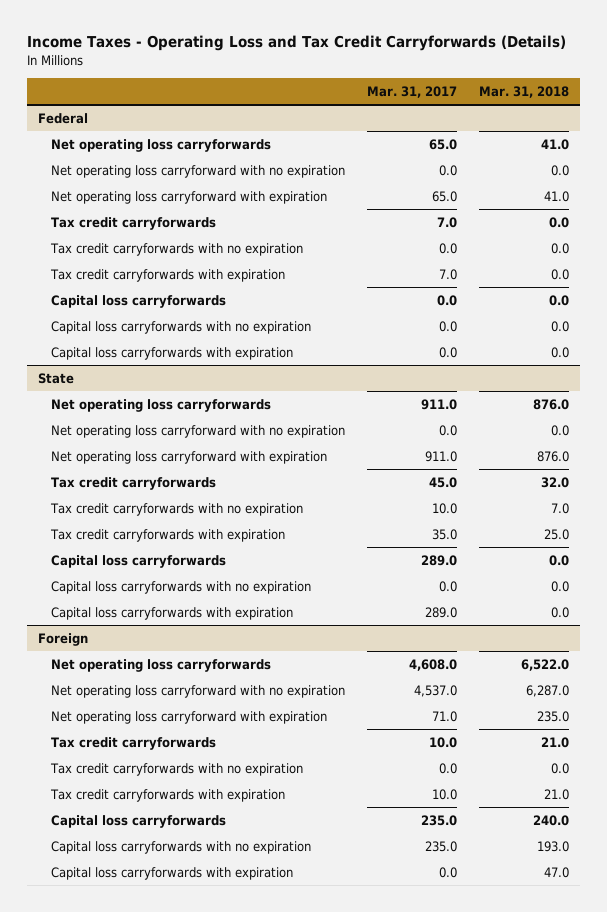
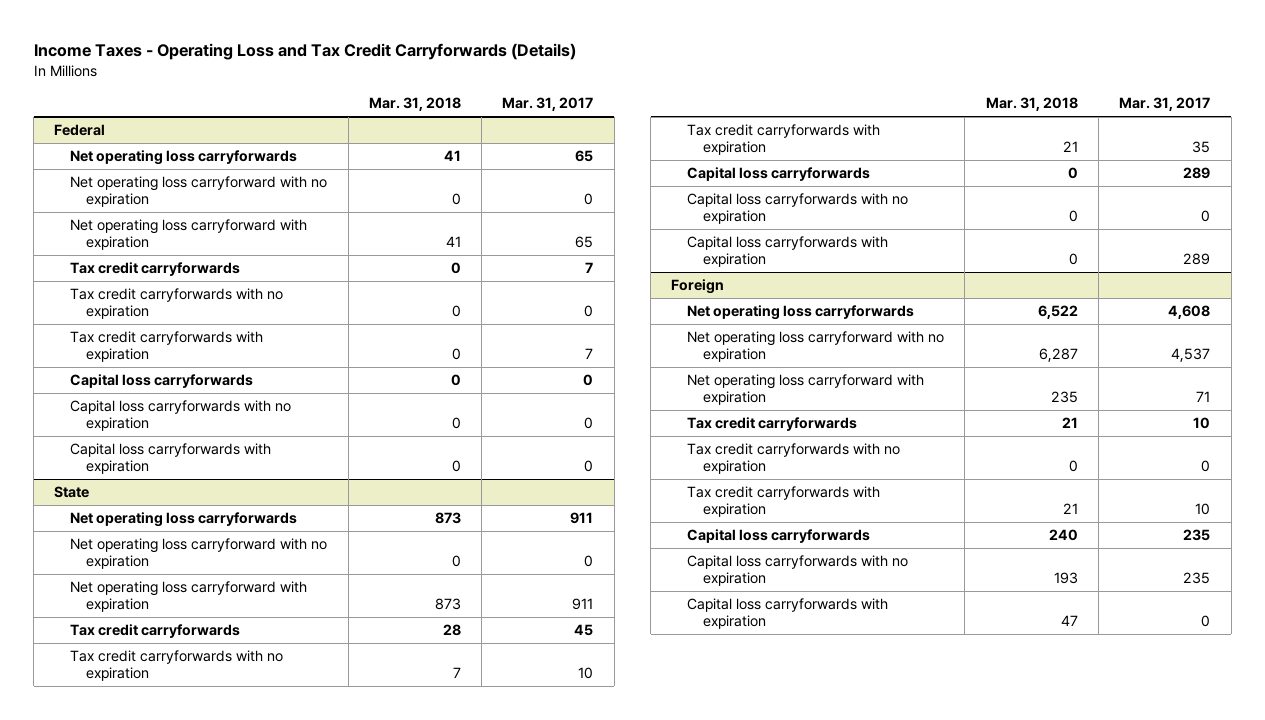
[428,138,457,150] 65.0 -> [575,150,594,163] 65
[540,138,569,150] 41.0 -> [443,150,461,162] 41
[438,164,457,176] 0.0 -> [584,193,594,206] 0
[550,164,569,176] 0.0 -> [451,193,461,206] 0
[431,190,457,202] 65.0 -> [575,236,594,249] 65
[543,190,569,202] 41.0 -> [445,236,461,248] 41
[436,216,457,228] 7.0 -> [585,262,594,274] 7
[548,216,569,228] 0.0 -> [450,262,461,275] 0
[438,242,457,254] 0.0 -> [584,305,594,318] 0
[550,242,569,254] 0.0 -> [451,305,461,318] 0
[438,268,457,280] 7.0 -> [585,348,594,360] 7
[550,268,569,280] 0.0 -> [451,348,461,361] 0
[436,294,457,306] 0.0 -> [583,374,594,387] 0
[548,294,569,306] 0.0 -> [450,374,461,387] 0
[438,320,457,332] 0.0 -> [584,417,594,430] 0
[550,320,569,332] 0.0 -> [451,417,461,430] 0
[438,346,457,358] 0.0 -> [584,460,594,473] 0
[550,346,569,358] 0.0 -> [451,460,461,473] 0
[420,398,457,410] 911.0 -> [570,512,594,525] 911
[532,398,569,410] 876.0 -> [434,512,461,525] 873
[438,424,457,436] 0.0 -> [584,555,594,568] 0
[550,424,569,436] 0.0 -> [451,555,461,568] 0
[424,450,457,462] 911.0 -> [572,598,594,611] 911
[536,450,569,462] 876.0 -> [434,598,461,611] 873
[428,476,457,488] 45.0 -> [574,624,594,637] 45
[540,476,569,488] 32.0 -> [442,624,461,637] 28
[431,502,457,514] 10.0 -> [578,667,594,680] 10
[550,502,569,514] 7.0 -> [452,667,461,679] 7
[431,528,457,540] 35.0 -> [1192,141,1211,154] 35
[543,528,569,540] 25.0 -> [1062,141,1078,153] 21
[420,554,457,566] 289.0 -> [1183,167,1211,180] 289
[548,554,569,566] 0.0 -> [1067,167,1078,180] 0
[438,580,457,592] 0.0 -> [1201,210,1211,223] 0
[550,580,569,592] 0.0 -> [1068,210,1078,223] 0
[424,606,457,618] 289.0 -> [1183,253,1211,266] 289
[550,606,569,618] 0.0 -> [1068,253,1078,266] 0
[408,658,457,671] 4,608.0 -> [1168,305,1211,320] 4,608
[520,658,569,671] 6,522.0 -> [1037,305,1078,320] 6,522
[413,684,457,697] 4,537.0 -> [1171,348,1211,363] 4,537
[525,684,569,697] 6,287.0 -> [1038,348,1078,363] 6,287
[431,710,457,722] 71.0 -> [1196,391,1211,403] 71
[536,710,569,722] 235.0 -> [1050,391,1078,404] 235
[428,736,457,748] 10.0 -> [1193,417,1211,430] 10
[540,736,569,748] 21.0 -> [1061,417,1078,429] 21
[438,762,457,774] 0.0 -> [1201,460,1211,473] 0
[550,762,569,774] 0.0 -> [1068,460,1078,473] 0
[431,788,457,800] 10.0 -> [1195,503,1211,516] 10
[543,788,569,800] 21.0 -> [1062,503,1078,515] 21
[420,814,457,826] 235.0 -> [1183,529,1211,542] 235
[532,814,569,826] 240.0 -> [1048,529,1078,542] 240
[424,840,457,852] 235.0 -> [1183,572,1211,585] 235
[536,840,569,852] 193.0 -> [1053,572,1078,585] 193
[438,866,457,878] 0.0 -> [1201,615,1211,628] 0
[543,866,569,878] 47.0 -> [1060,615,1078,627] 47

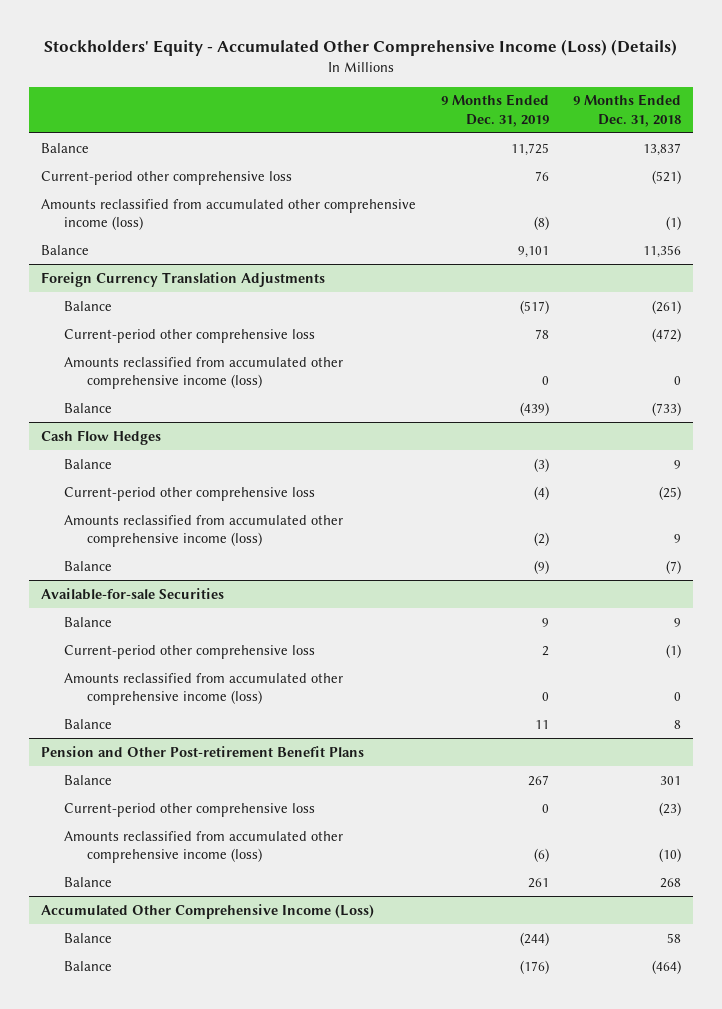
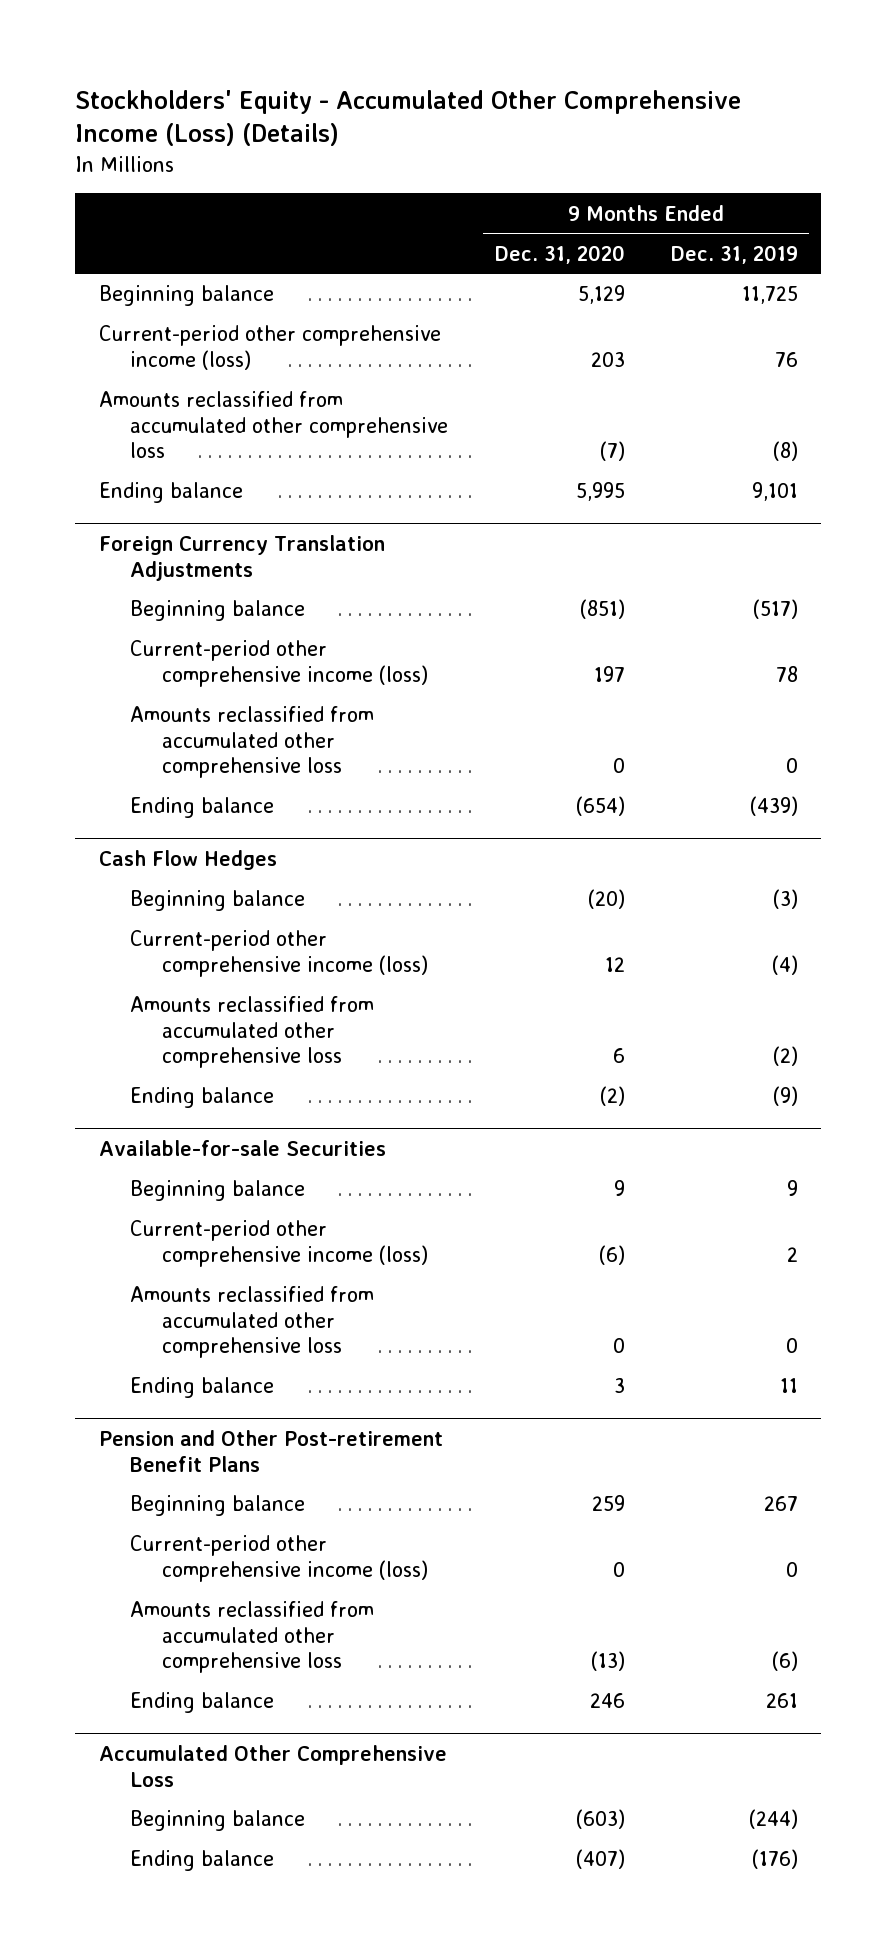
[572,94,681,127] 9 Months Ended Dec. 31, 2018 -> none
none -> [494,244,625,264] Dec. 31, 2020
[41,142,90,153] Balance -> [98,285,274,307] Beginning balance
[41,170,293,185] Current-period other comprehensive loss -> [98,325,441,370] Current-period other comprehensive income (loss)
[41,198,417,231] Amounts reclassified from accumulated other comprehensive income (loss) -> [98,391,449,459] Amounts reclassified from accumulated other comprehensive loss
[41,244,90,255] Balance -> [98,482,243,504] Ending balance
[64,300,113,311] Balance -> [130,600,306,622] Beginning balance
[64,328,316,343] Current-period other comprehensive loss -> [130,640,429,687] Current-period other comprehensive income (loss)
[64,356,344,390] Amounts reclassified from accumulated other comprehensive income (loss) -> [130,706,375,779] Amounts reclassified from accumulated other comprehensive loss
[64,402,113,413] Balance -> [130,797,275,819] Ending balance
[64,458,113,469] Balance -> [130,890,306,912] Beginning balance
[64,486,316,501] Current-period other comprehensive loss -> [130,930,429,977] Current-period other comprehensive income (loss)
[64,514,344,548] Amounts reclassified from accumulated other comprehensive income (loss) -> [130,996,375,1069] Amounts reclassified from accumulated other comprehensive loss
[64,560,113,571] Balance -> [130,1087,275,1109] Ending balance
[64,616,113,627] Balance -> [130,1180,306,1202] Beginning balance
[64,644,316,659] Current-period other comprehensive loss -> [130,1220,429,1267] Current-period other comprehensive income (loss)
[64,672,344,706] Amounts reclassified from accumulated other comprehensive income (loss) -> [130,1286,375,1359] Amounts reclassified from accumulated other comprehensive loss
[64,718,113,729] Balance -> [130,1377,275,1399] Ending balance
[64,774,113,785] Balance -> [130,1495,306,1517] Beginning balance
[64,802,316,817] Current-period other comprehensive loss -> [130,1535,429,1582] Current-period other comprehensive income (loss)
[64,830,344,864] Amounts reclassified from accumulated other comprehensive income (loss) -> [130,1601,375,1674] Amounts reclassified from accumulated other comprehensive loss
[64,876,113,887] Balance -> [130,1692,275,1714] Ending balance
[41,903,375,919] Accumulated Other Comprehensive Income (Loss) -> [98,1745,447,1787] Accumulated Other Comprehensive Loss
[64,932,113,943] Balance -> [130,1810,306,1832] Beginning balance
[64,960,113,971] Balance -> [130,1850,275,1872] Ending balance

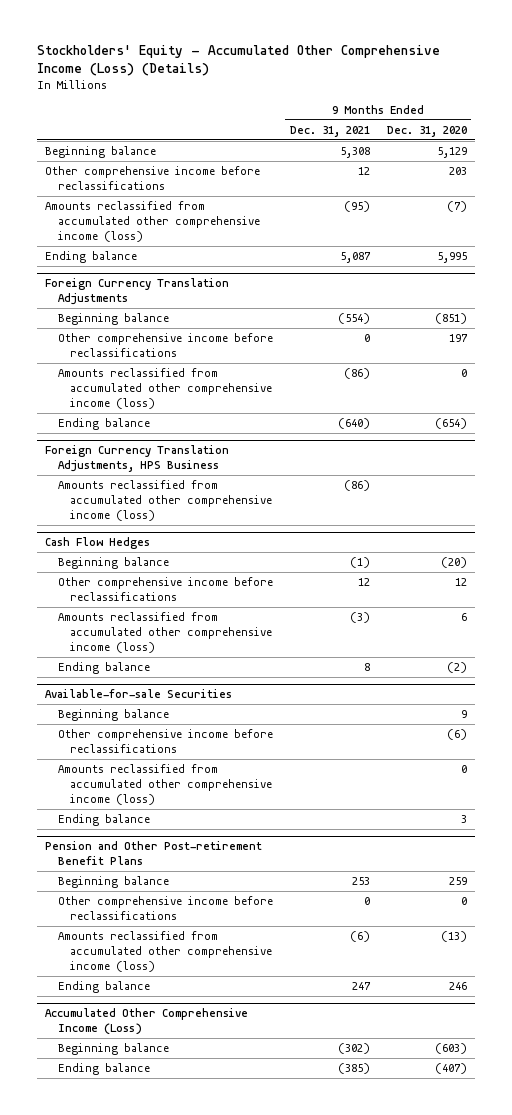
[670,244,798,264] Dec. 31, 2019 -> none
none -> [289,125,370,137] Dec. 31, 2021
[98,325,441,370] Current-period other comprehensive income (loss) -> [45,165,261,190] Other comprehensive income before reclassifications
[98,391,449,459] Amounts reclassified from accumulated other comprehensive loss -> [45,200,260,242] Amounts reclassified from accumulated other comprehensive income (loss)
[130,640,429,687] Current-period other comprehensive income (loss) -> [57,332,273,357] Other comprehensive income before reclassifications
[130,706,375,779] Amounts reclassified from accumulated other comprehensive loss -> [57,367,272,409] Amounts reclassified from accumulated other comprehensive income (loss)
none -> [45,445,230,473] Foreign Currency Translation Adjustments, HPS Business
none -> [57,479,272,521] Amounts reclassified from accumulated other comprehensive income (loss)
[130,930,429,977] Current-period other comprehensive income (loss) -> [57,576,273,601] Other comprehensive income before reclassifications
[130,996,375,1069] Amounts reclassified from accumulated other comprehensive loss -> [57,611,272,653] Amounts reclassified from accumulated other comprehensive income (loss)
[130,1220,429,1267] Current-period other comprehensive income (loss) -> [57,728,273,753] Other comprehensive income before reclassifications
[130,1286,375,1359] Amounts reclassified from accumulated other comprehensive loss -> [57,763,272,805] Amounts reclassified from accumulated other comprehensive income (loss)
[130,1535,429,1582] Current-period other comprehensive income (loss) -> [57,895,273,920] Other comprehensive income before reclassifications
[130,1601,375,1674] Amounts reclassified from accumulated other comprehensive loss -> [57,930,272,972] Amounts reclassified from accumulated other comprehensive income (loss)
[98,1745,447,1787] Accumulated Other Comprehensive Loss -> [45,1008,249,1036] Accumulated Other Comprehensive Income (Loss)

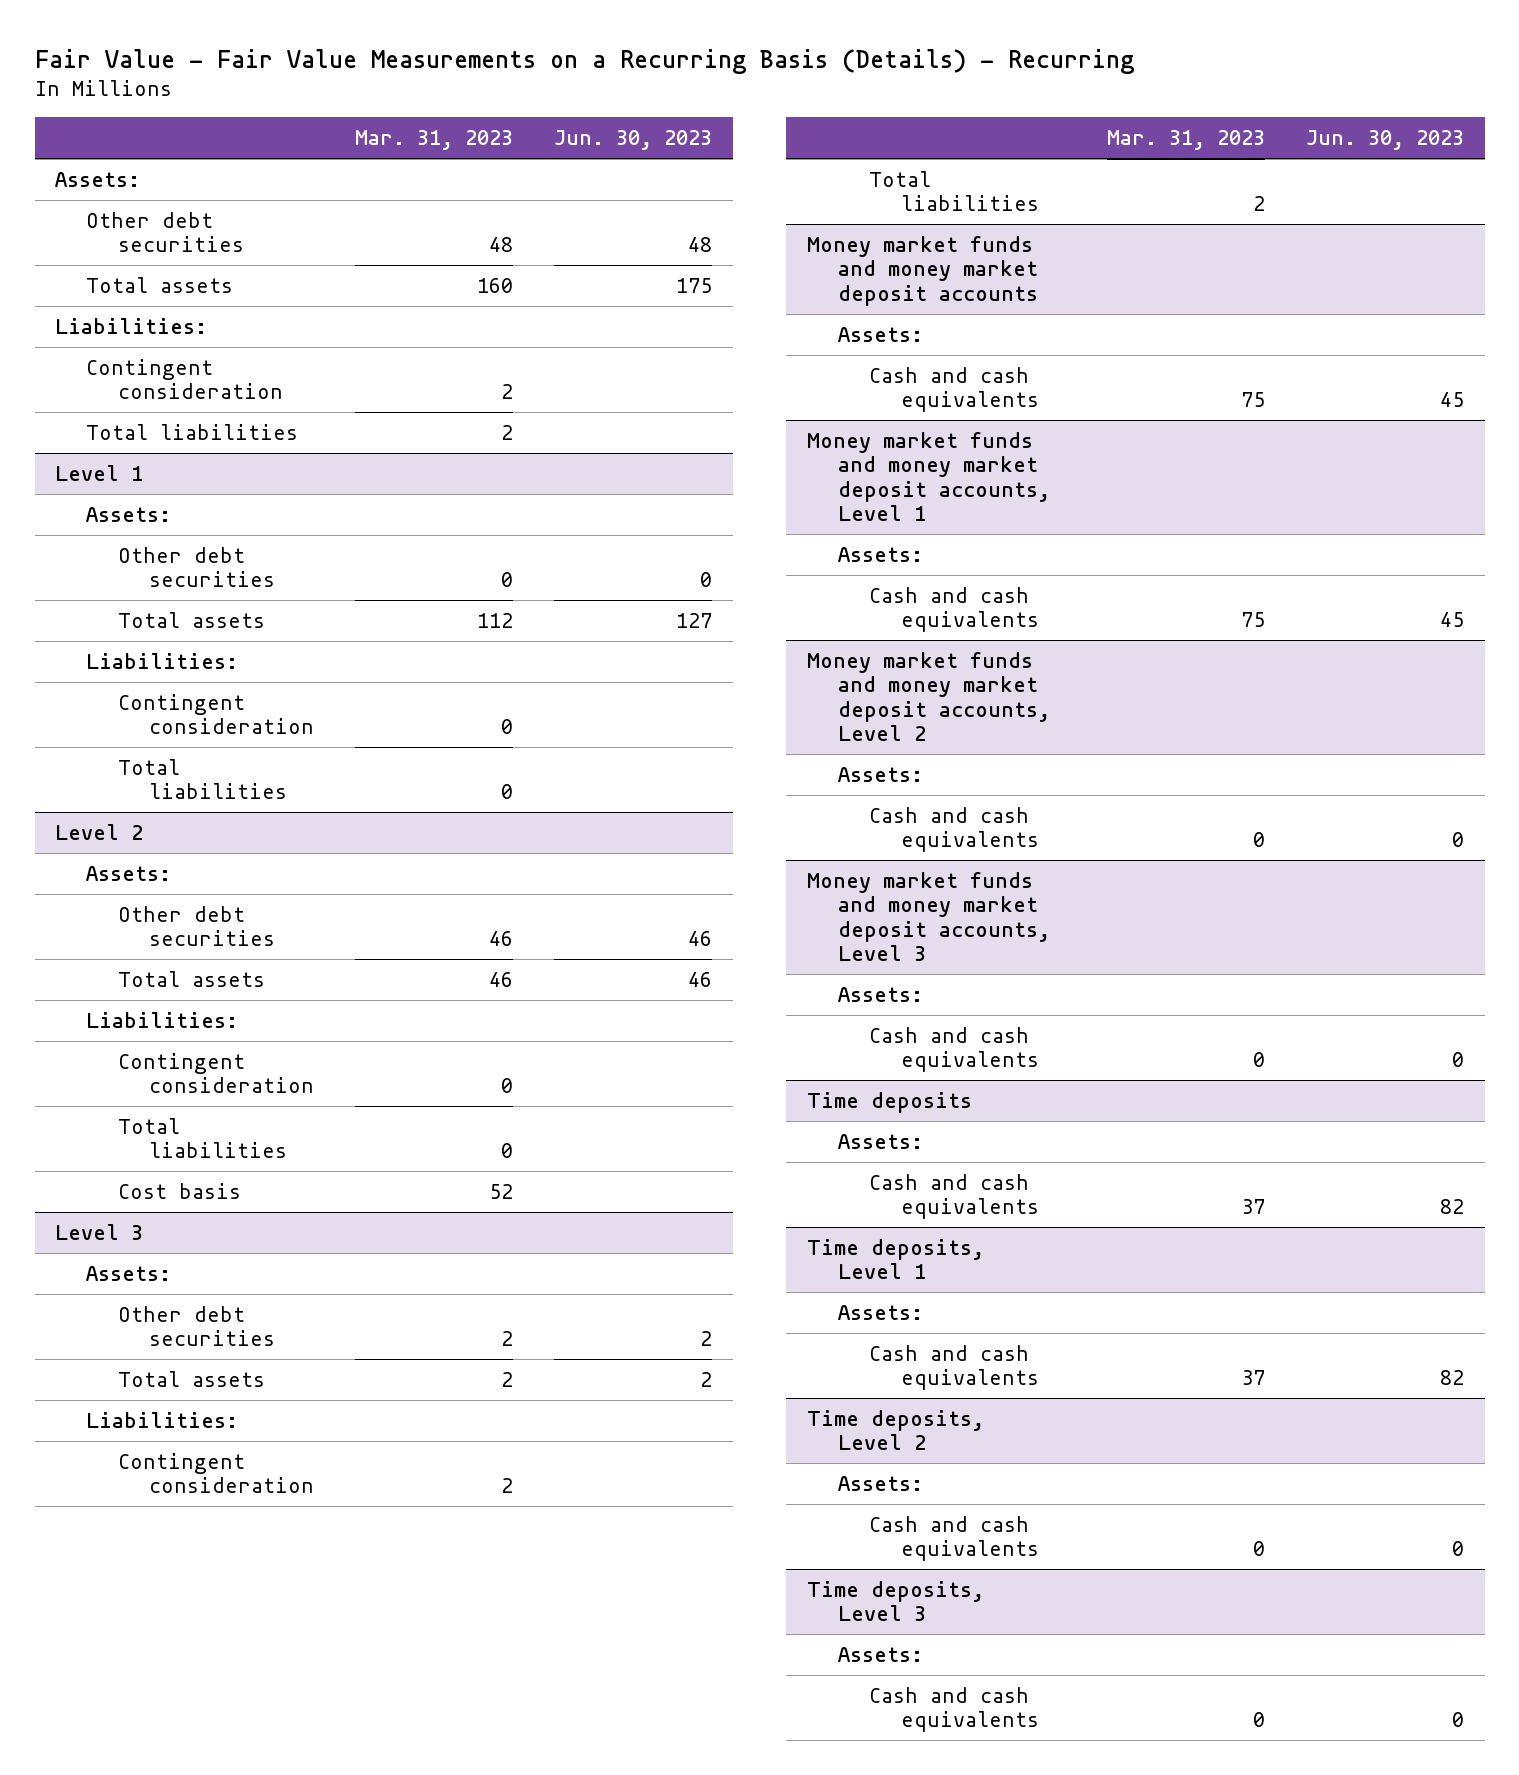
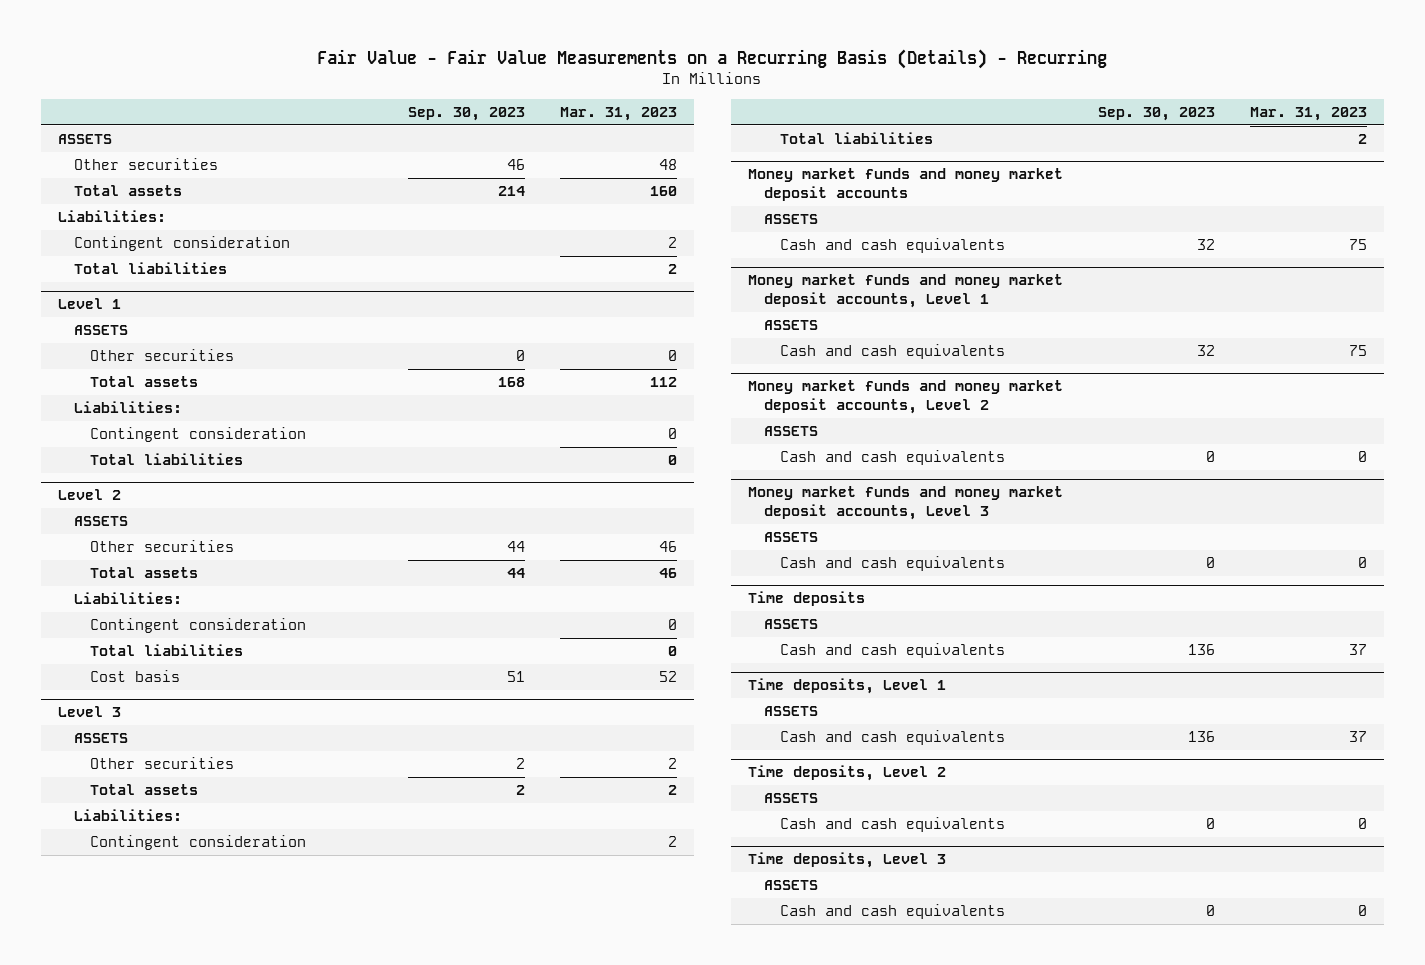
[554,130,713,151] Jun. 30, 2023 -> none
none -> [407,106,525,121] Sep. 30, 2023
[55,171,141,187] Assets: -> [58,134,113,145] ASSETS
[86,211,244,253] Other debt securities -> [74,158,219,171] Other securities
[86,506,172,522] Assets: -> [74,325,129,336] ASSETS
[117,546,275,588] Other debt securities -> [89,349,234,362] Other securities
[86,865,172,881] Assets: -> [74,516,129,527] ASSETS
[117,905,275,947] Other debt securities -> [89,540,234,553] Other securities
[86,1265,172,1281] Assets: -> [74,733,129,744] ASSETS
[117,1305,275,1347] Other debt securities -> [89,757,234,770] Other securities
[838,326,924,342] Assets: -> [764,214,819,225] ASSETS
[838,546,924,562] Assets: -> [764,320,819,331] ASSETS
[838,766,924,782] Assets: -> [764,426,819,437] ASSETS
[838,986,924,1002] Assets: -> [764,532,819,543] ASSETS
[838,1133,924,1149] Assets: -> [764,619,819,630] ASSETS
[838,1304,924,1320] Assets: -> [764,706,819,717] ASSETS
[838,1475,924,1491] Assets: -> [764,793,819,804] ASSETS
[838,1646,924,1662] Assets: -> [764,880,819,891] ASSETS

